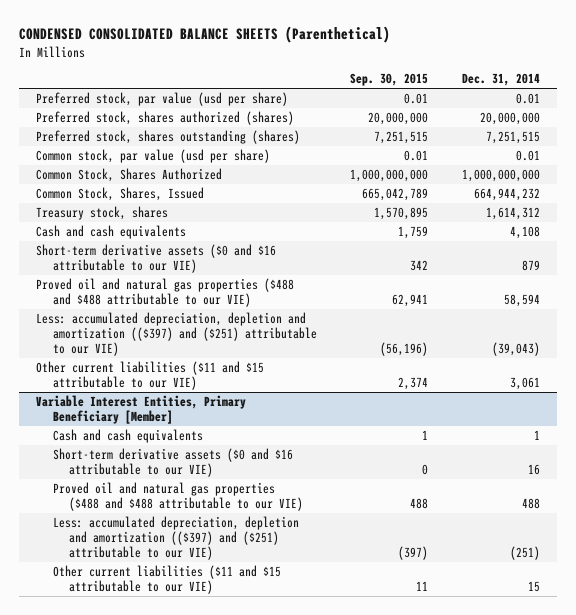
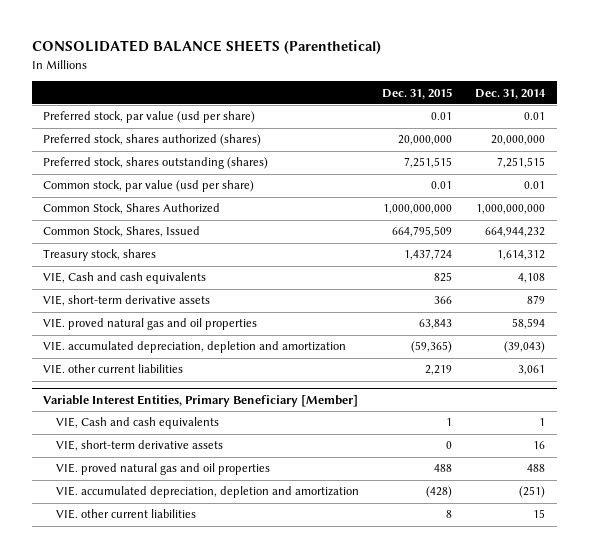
[19,26,391,44] CONDENSED CONSOLIDATED BALANCE SHEETS (Parenthetical) -> [31,40,381,55] CONSOLIDATED BALANCE SHEETS (Parenthetical)
[350,73,429,87] Sep. 30, 2015 -> none
none -> [382,87,453,99] Dec. 31, 2015
[36,224,187,239] Cash and cash equivalents -> [43,272,207,285] VIE, Cash and cash equivalents
[36,243,277,274] Short-term derivative assets ($0 and $16 attributable to our VIE) -> [43,295,211,307] VIE, short-term derivative assets
[36,277,295,308] Proved oil and natural gas properties ($488 and $488 attributable to our VIE) -> [43,318,258,331] VIE. proved natural gas and oil properties
[36,311,317,357] Less: accumulated depreciation, depletion and amortization (($397) and ($251) attributable to our VIE) -> [43,341,347,354] VIE. accumulated depreciation, depletion and amortization
[36,360,265,391] Other current liabilities ($11 and $15 attributable to our VIE) -> [43,364,184,375] VIE. other current liabilities
[52,428,203,443] Cash and cash equivalents -> [55,417,219,430] VIE, Cash and cash equivalents
[52,447,293,478] Short-term derivative assets ($0 and $16 attributable to our VIE) -> [55,440,223,452] VIE, short-term derivative assets
[52,481,304,512] Proved oil and natural gas properties ($488 and $488 attributable to our VIE) -> [55,463,270,476] VIE. proved natural gas and oil properties
[52,515,299,561] Less: accumulated depreciation, depletion and amortization (($397) and ($251) attributable to our VIE) -> [55,486,359,499] VIE. accumulated depreciation, depletion and amortization
[52,564,281,595] Other current liabilities ($11 and $15 attributable to our VIE) -> [55,509,196,520] VIE. other current liabilities

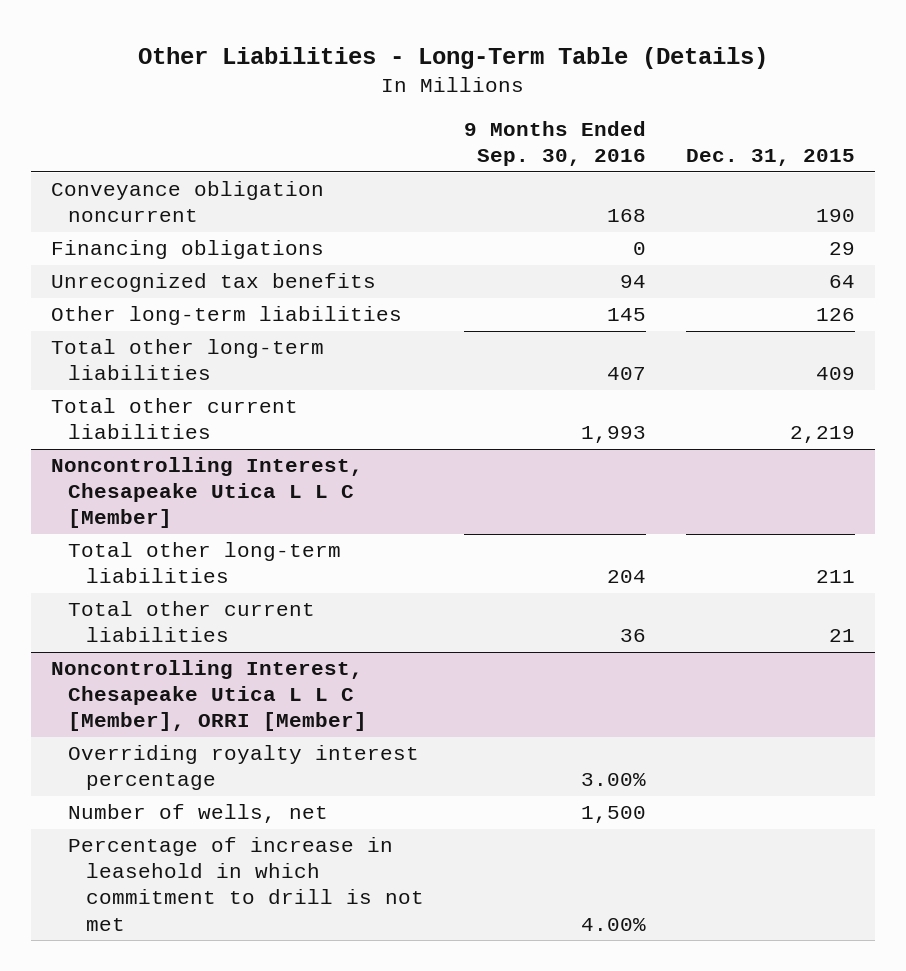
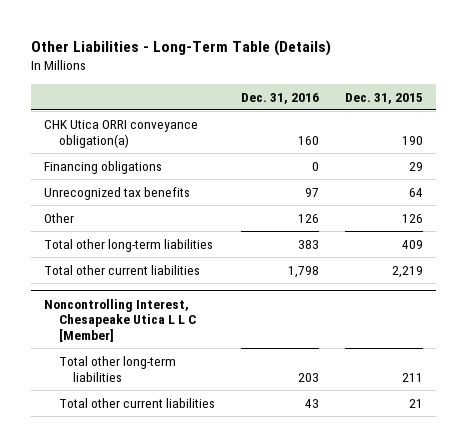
[463,120,646,167] 9 Months Ended Sep. 30, 2016 -> none
none -> [240,92,319,104] Dec. 31, 2016
[51,181,325,223] Conveyance obligation noncurrent -> [44,119,199,148] CHK Utica ORRI conveyance obligation(a)
[51,306,403,326] Other long-term liabilities -> [44,212,75,223] Other
[51,660,368,732] Noncontrolling Interest, Chesapeake Utica L L C [Member], ORRI [Member] -> none
[68,745,420,791] Overriding royalty interest percentage -> none
[68,804,329,824] Number of wells, net -> none
[68,837,424,931] Percentage of increase in leasehold in which commitment to drill is not met -> none

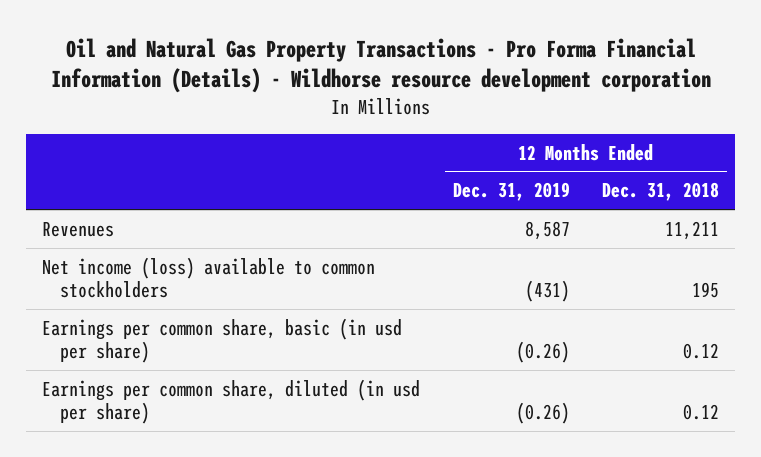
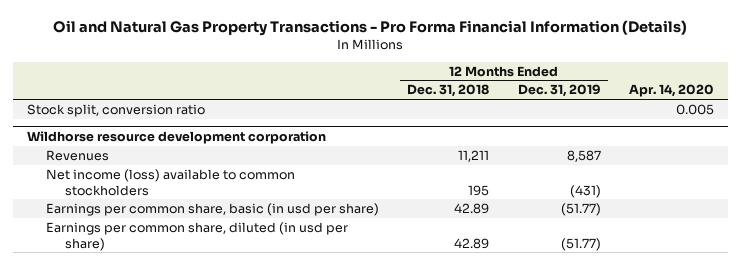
[50,37,711,94] Oil and Natural Gas Property Transactions - Pro Forma Financial Information (Details) - Wildhorse resource development corporation -> [53,20,688,37] Oil and Natural Gas Property Transactions - Pro Forma Financial Information (Details)
none -> [628,84,714,98] Apr. 14, 2020
none -> [26,103,205,117] Stock split, conversion ratio
none -> [26,130,326,144] Wildhorse resource development corporation
[515,341,570,364] (0.26) -> [560,202,601,216] (51.77)
[683,343,720,360] 0.12 -> [454,202,490,214] 42.89
[515,402,570,425] (0.26) -> [560,237,601,251] (51.77)
[683,404,720,421] 0.12 -> [454,237,490,249] 42.89

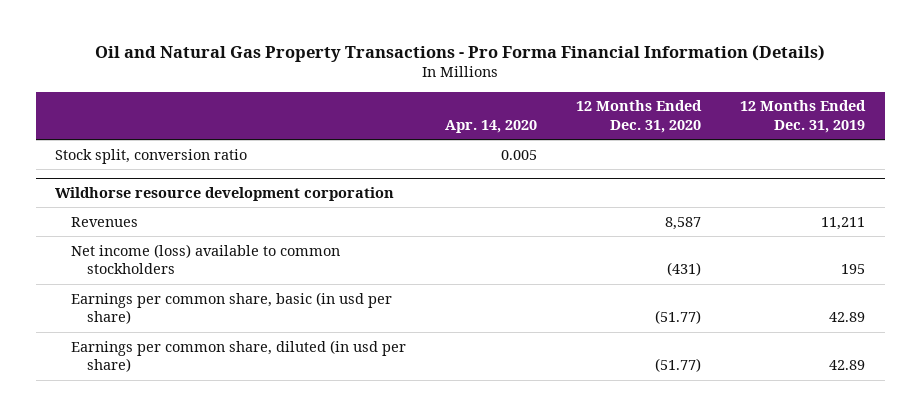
[407,84,490,98] Dec. 31, 2018 -> none
none -> [576,100,703,133] 12 Months Ended Dec. 31, 2020
[566,149,601,162] 8,587 -> [821,216,866,230] 11,211
[569,184,601,198] (431) -> [841,264,866,275] 195
[560,202,601,216] (51.77) -> [829,312,866,323] 42.89
[560,237,601,251] (51.77) -> [829,360,866,371] 42.89

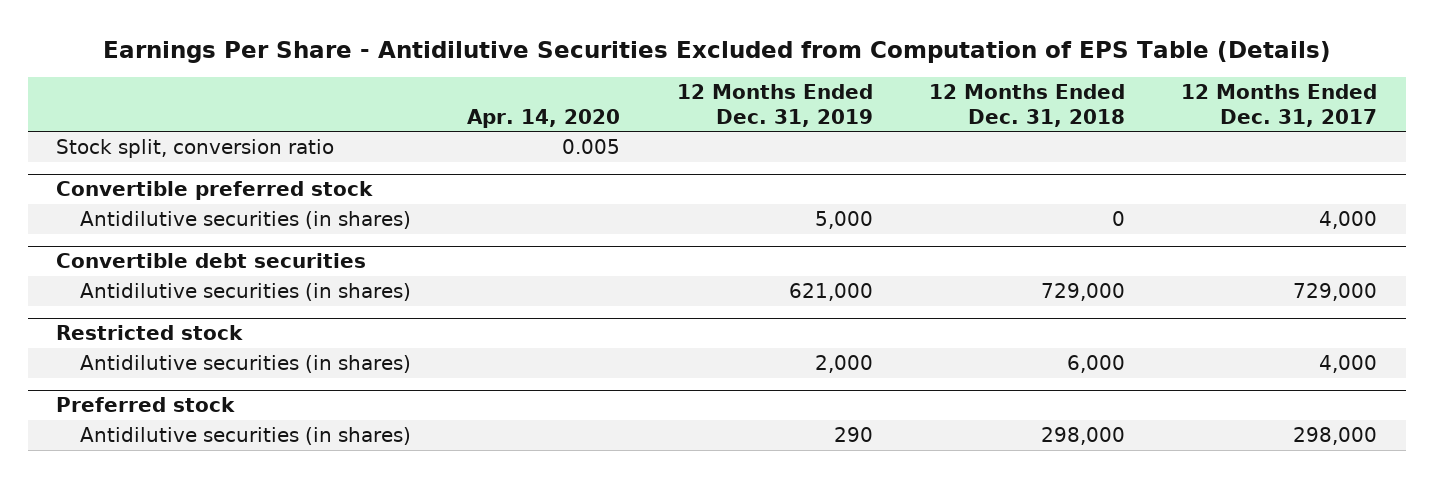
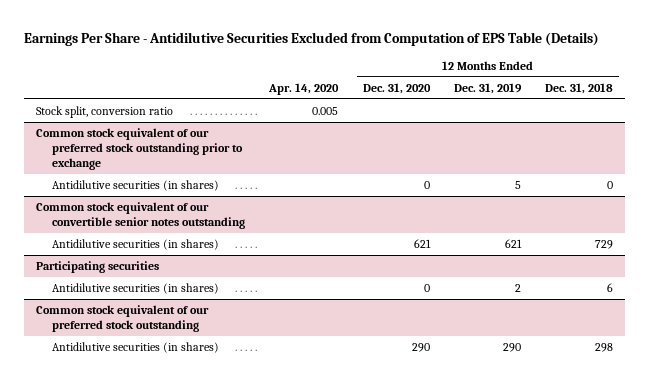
[1181,84,1378,127] 12 Months Ended Dec. 31, 2017 -> none
none -> [362,82,431,94] Dec. 31, 2020
[55,181,373,201] Convertible preferred stock -> [36,128,244,170] Common stock equivalent of our preferred stock outstanding prior to exchange
[814,210,873,229] 5,000 -> [514,181,521,190] 5
[55,253,366,269] Convertible debt securities -> [36,202,246,229] Common stock equivalent of our convertible senior notes outstanding
[788,282,873,301] 621,000 -> [504,239,522,249] 621
[1040,282,1125,301] 729,000 -> [595,240,614,250] 729
[55,325,243,341] Restricted stock -> [36,261,160,274] Participating securities
[814,354,873,373] 2,000 -> [514,284,521,293] 2
[1066,354,1125,373] 6,000 -> [607,283,614,293] 6
[55,397,235,413] Preferred stock -> [36,305,210,332] Common stock equivalent of our preferred stock outstanding
[1040,426,1125,445] 298,000 -> [595,343,614,353] 298

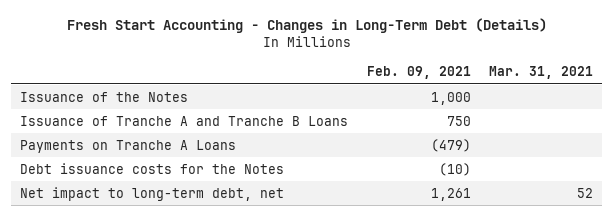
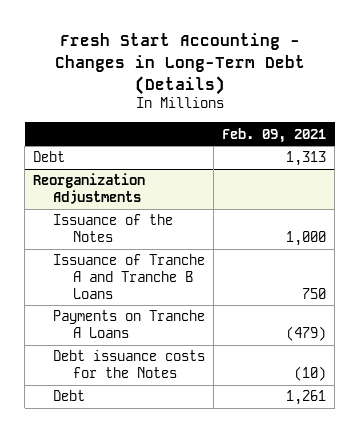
[488,65,593,79] Mar. 31, 2021 -> none
none -> [33,151,66,163] Debt
none -> [33,173,146,205] Reorganization Adjustments
[20,186,285,201] Net impact to long-term debt, net -> [53,390,86,402] Debt

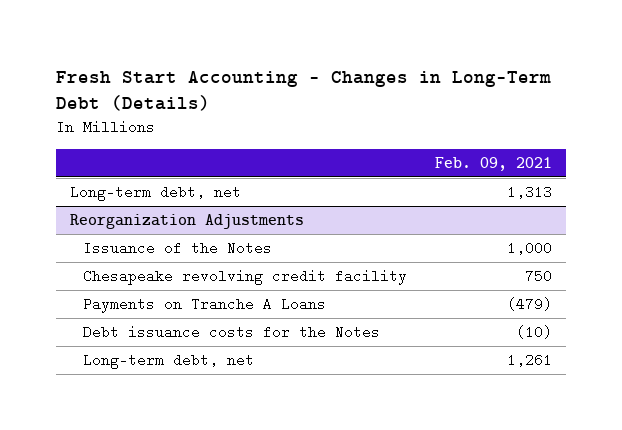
[33,151,66,163] Debt -> [69,184,241,201] Long-term debt, net
[53,254,206,299] Issuance of Tranche A and Tranche B Loans -> none
none -> [83,268,408,285] Chesapeake revolving credit facility
[53,390,86,402] Debt -> [83,352,255,369] Long-term debt, net

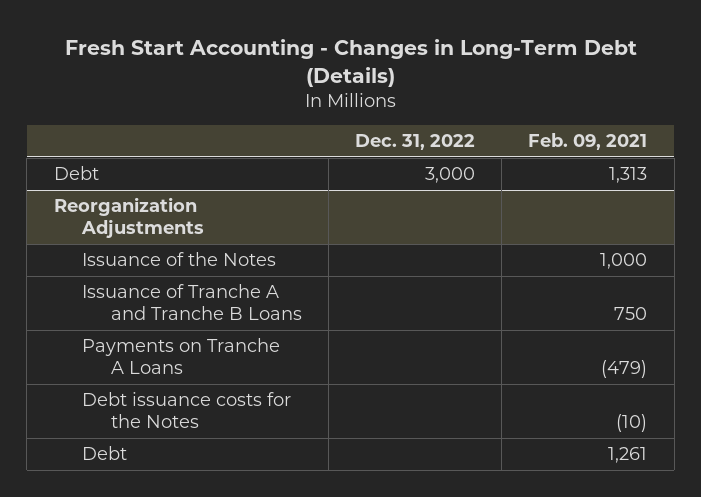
none -> [355,134,476,151] Dec. 31, 2022
[69,184,241,201] Long-term debt, net -> [53,166,99,181] Debt
[83,268,408,285] Chesapeake revolving credit facility -> [82,284,302,321] Issuance of Tranche A and Tranche B Loans
[83,352,255,369] Long-term debt, net -> [82,446,128,461] Debt

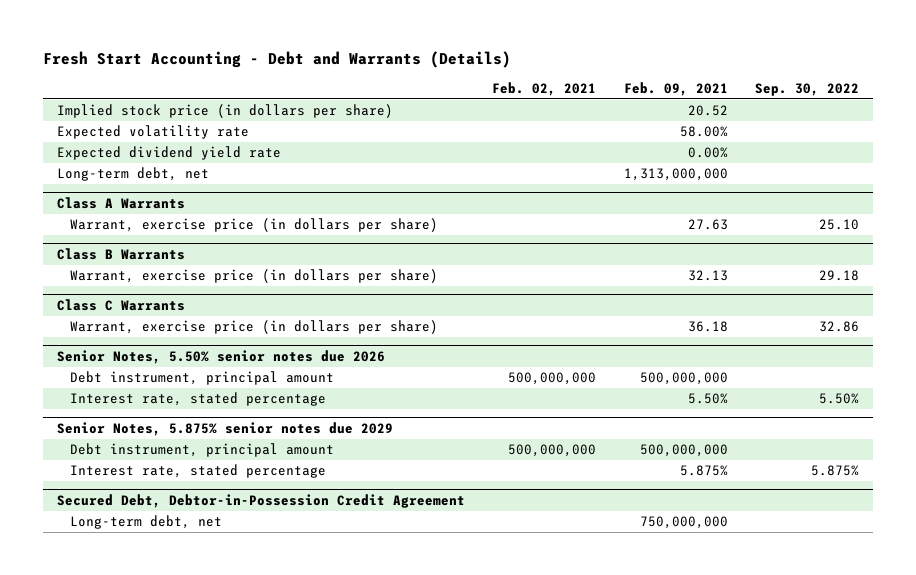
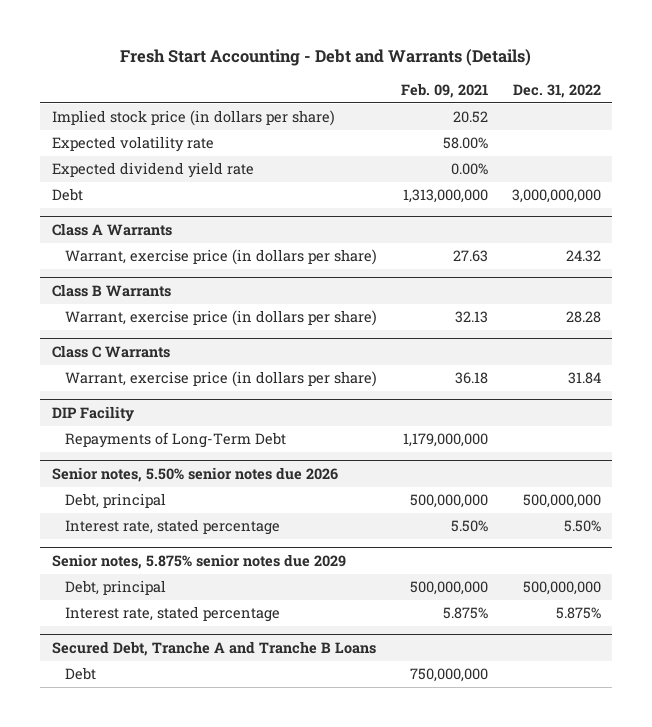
[492,81,597,96] Feb. 02, 2021 -> none
[755,82,860,96] Sep. 30, 2022 -> none
none -> [512,83,601,98] Dec. 31, 2022
[56,167,209,182] Long-term debt, net -> [51,188,83,202] Debt
none -> [51,405,134,422] DIP Facility
none -> [65,432,287,449] Repayments of Long-Term Debt
[56,349,385,364] Senior Notes, 5.50% senior notes due 2026 -> [51,466,338,482] Senior notes, 5.50% senior notes due 2026
[69,371,334,386] Debt instrument, principal amount -> [65,493,167,509] Debt, principal
[56,421,393,436] Senior Notes, 5.875% senior notes due 2029 -> [51,553,346,569] Senior notes, 5.875% senior notes due 2029
[69,443,334,458] Debt instrument, principal amount -> [65,580,167,596] Debt, principal
[56,493,465,508] Secured Debt, Debtor-in-Possession Credit Agreement -> none
none -> [51,640,376,656] Secured Debt, Tranche A and Tranche B Loans
[69,515,222,530] Long-term debt, net -> [65,667,97,681] Debt

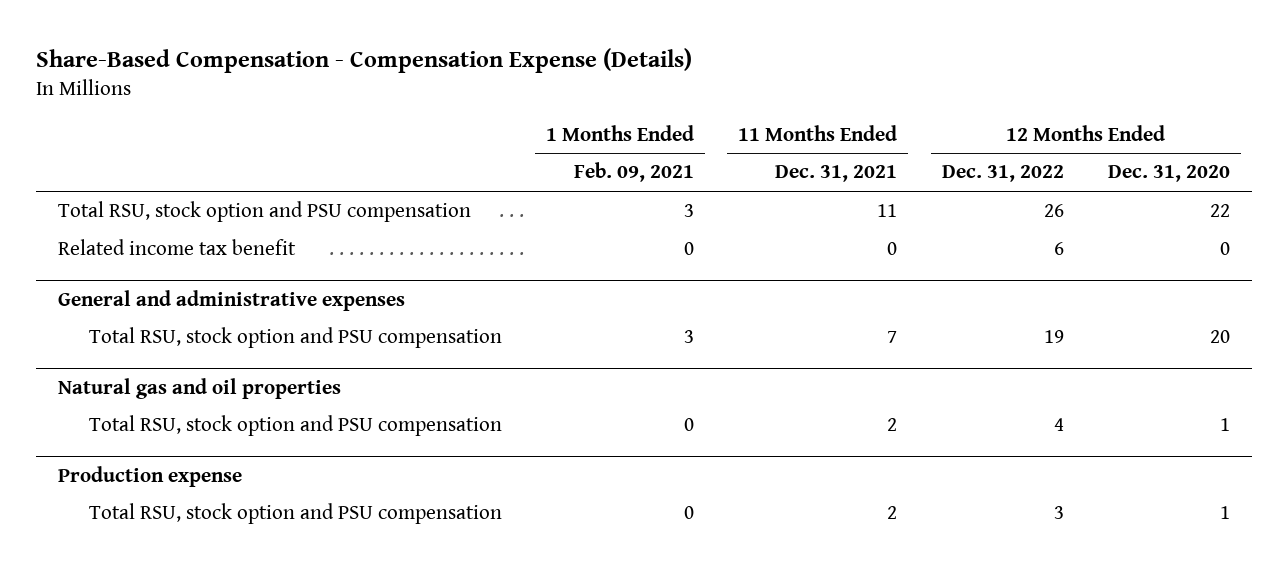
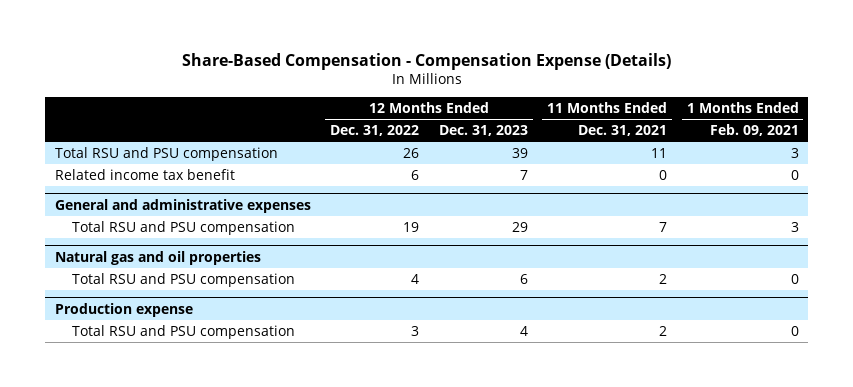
[1107,165,1230,183] Dec. 31, 2020 -> none
none -> [438,125,528,137] Dec. 31, 2023
[57,201,471,223] Total RSU, stock option and PSU compensation -> [54,146,278,161] Total RSU and PSU compensation
[88,327,502,349] Total RSU, stock option and PSU compensation -> [72,220,296,235] Total RSU and PSU compensation
[88,415,502,437] Total RSU, stock option and PSU compensation -> [72,272,296,287] Total RSU and PSU compensation
[88,503,502,525] Total RSU, stock option and PSU compensation -> [72,324,296,339] Total RSU and PSU compensation

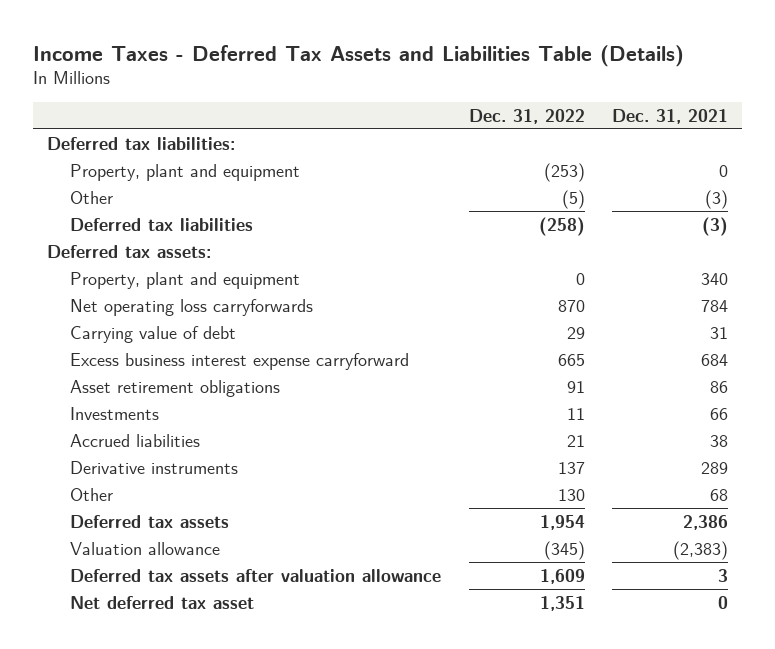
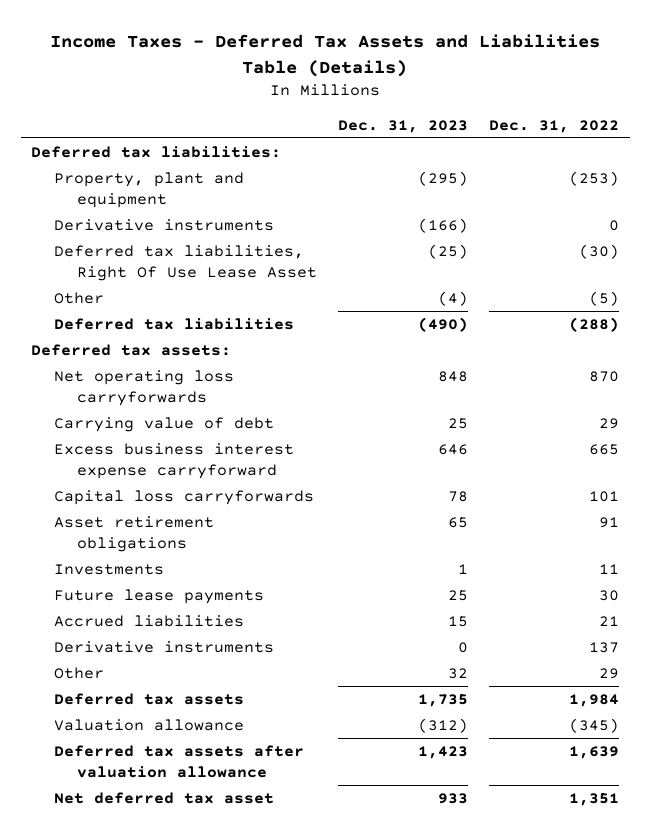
[612,108,729,124] Dec. 31, 2021 -> none
none -> [338,119,469,133] Dec. 31, 2023
none -> [54,219,275,232] Derivative instruments
none -> [54,245,318,282] Deferred tax liabilities, Right Of Use Lease Asset
[538,216,585,236] (258) -> [569,317,620,333] (288)
[70,271,301,289] Property, plant and equipment -> none
none -> [54,490,315,506] Capital loss carryforwards
none -> [54,589,265,605] Future lease payments
[557,488,585,501] 130 -> [599,668,620,680] 29
[539,514,585,530] 1,954 -> [569,694,620,708] 1,984
[539,568,585,584] 1,609 -> [569,746,620,760] 1,639

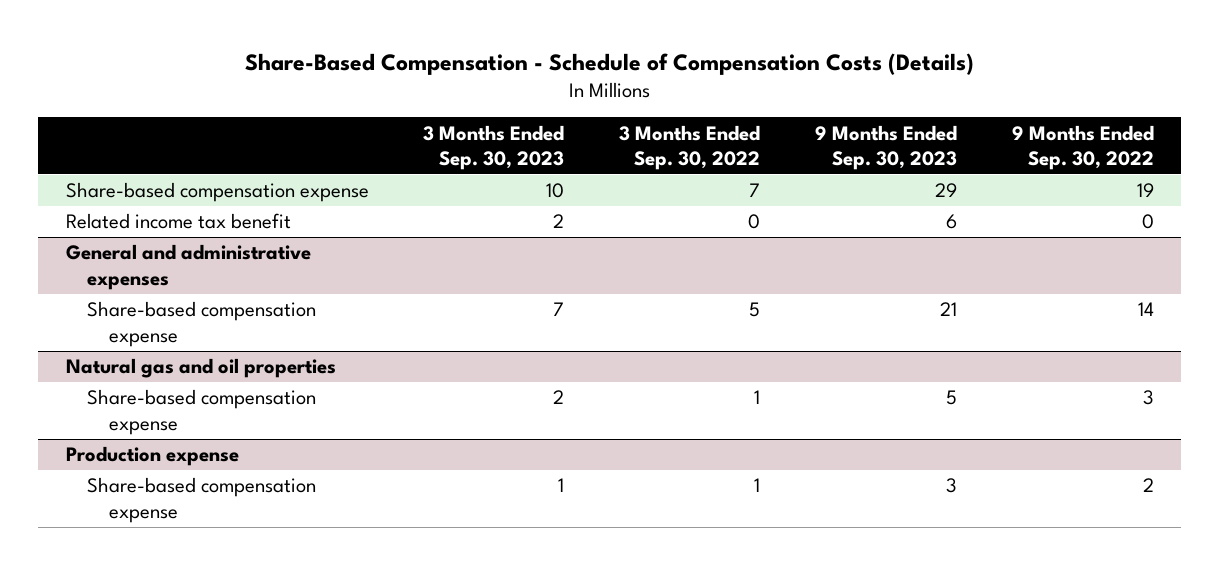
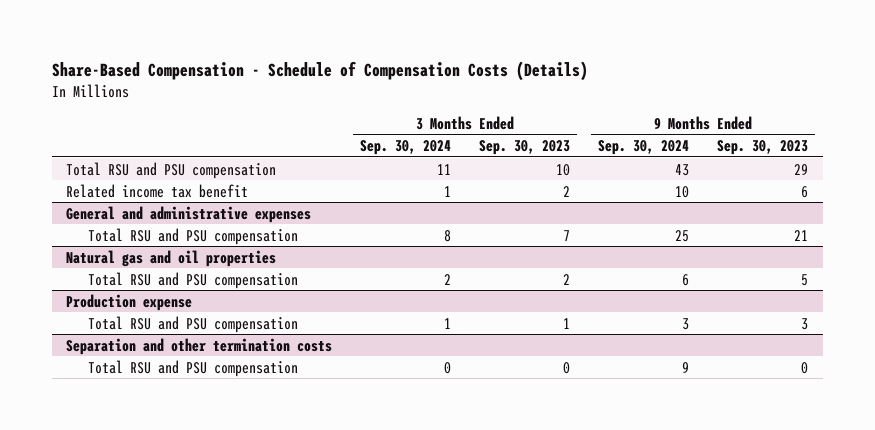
[619,124,761,171] 3 Months Ended Sep. 30, 2022 -> none
[1012,124,1155,171] 9 Months Ended Sep. 30, 2022 -> none
none -> [360,140,452,156] Sep. 30, 2024
none -> [598,140,690,156] Sep. 30, 2024
[65,182,369,203] Share-based compensation expense -> [66,161,277,179] Total RSU and PSU compensation
[87,301,317,347] Share-based compensation expense -> [88,227,299,245] Total RSU and PSU compensation
[87,389,317,435] Share-based compensation expense -> [88,271,299,289] Total RSU and PSU compensation
[87,477,317,523] Share-based compensation expense -> [88,315,299,333] Total RSU and PSU compensation
none -> [66,337,333,355] Separation and other termination costs
none -> [88,359,299,377] Total RSU and PSU compensation

